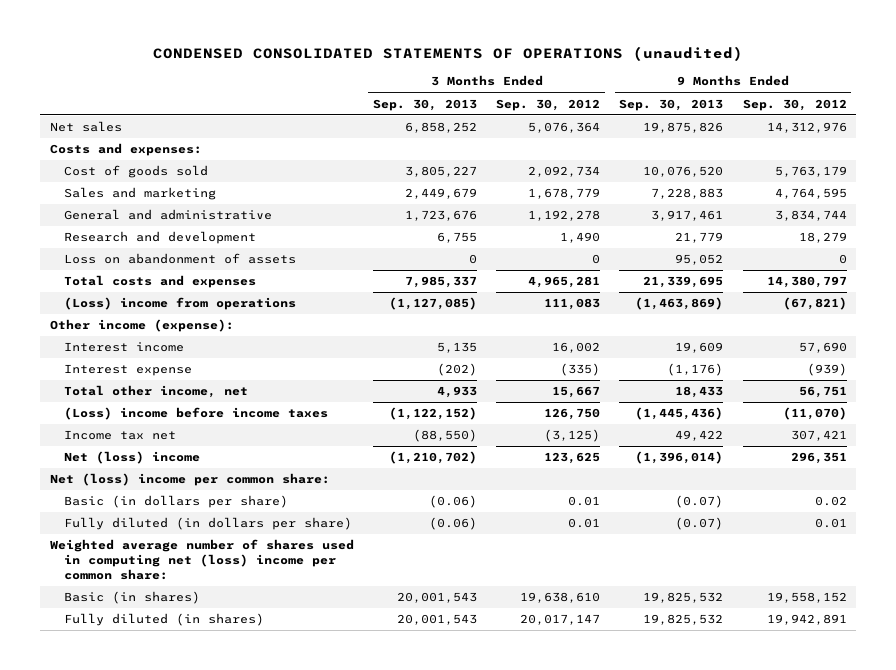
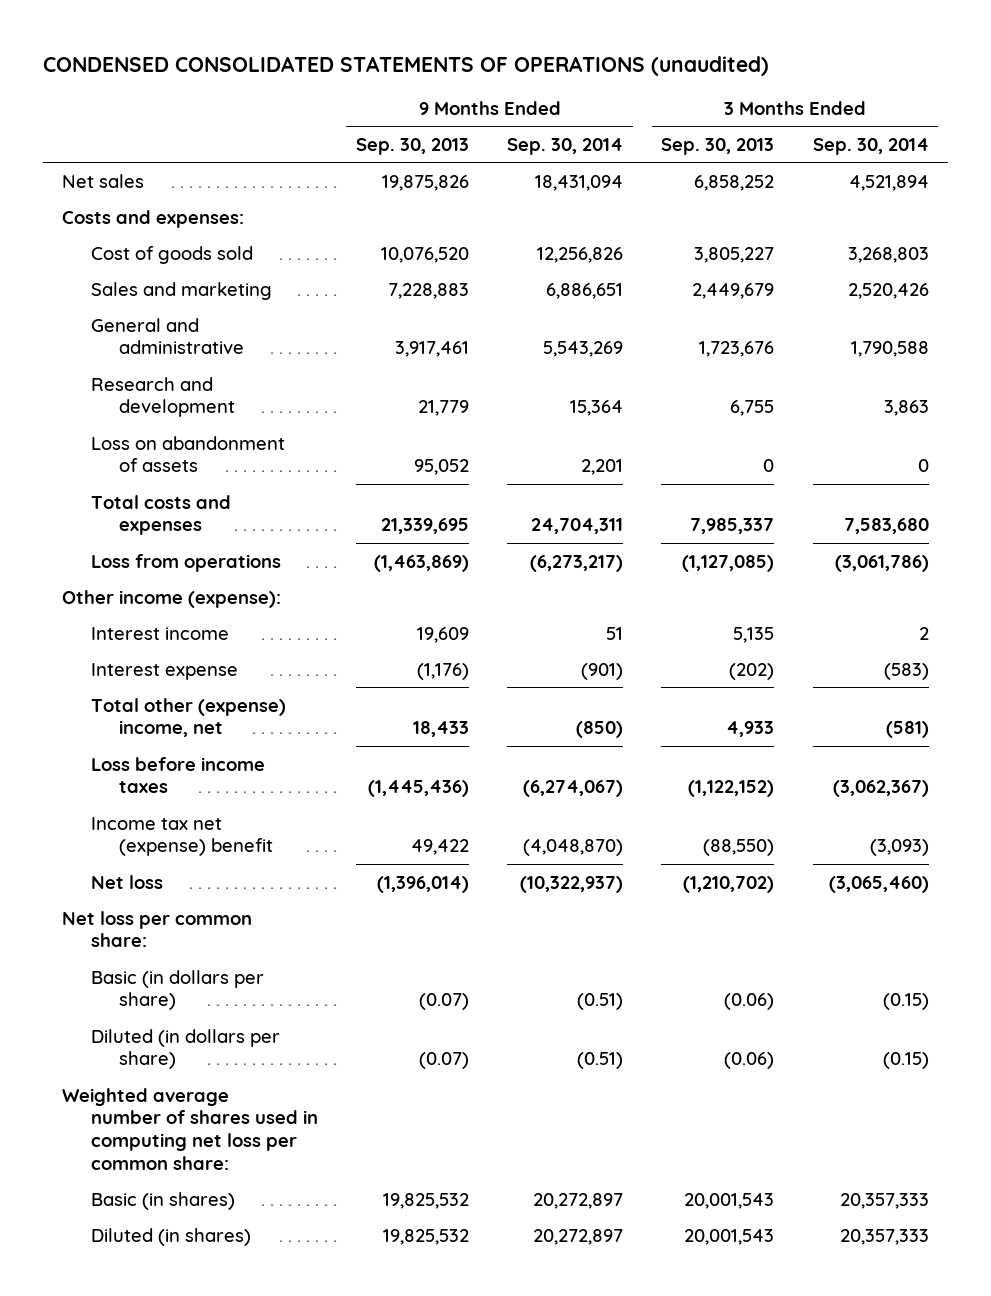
[496,98,601,111] Sep. 30, 2012 -> none
[742,98,847,111] Sep. 30, 2012 -> none
none -> [507,137,624,155] Sep. 30, 2014
none -> [812,137,929,155] Sep. 30, 2014
[64,297,297,311] (Loss) income from operations -> [90,553,281,572] Loss from operations
[64,385,249,399] Total other income, net -> [90,697,286,738] Total other (expense) income, net
[64,407,329,421] (Loss) income before income taxes -> [90,756,265,794] Loss before income taxes
[64,430,177,441] Income tax net -> [90,816,274,857] Income tax net (expense) benefit
[64,451,201,465] Net (loss) income -> [90,874,163,889] Net loss
[49,473,330,487] Net (loss) income per common share: -> [62,910,253,948] Net loss per common share:
[64,517,353,531] Fully diluted (in dollars per share) -> [90,1028,280,1070] Diluted (in dollars per share)
[49,539,354,581] Weighted average number of shares used in computing net (loss) income per common share: -> [62,1087,318,1170] Weighted average number of shares used in computing net loss per common share:
[64,613,265,627] Fully diluted (in shares) -> [90,1227,251,1246] Diluted (in shares)

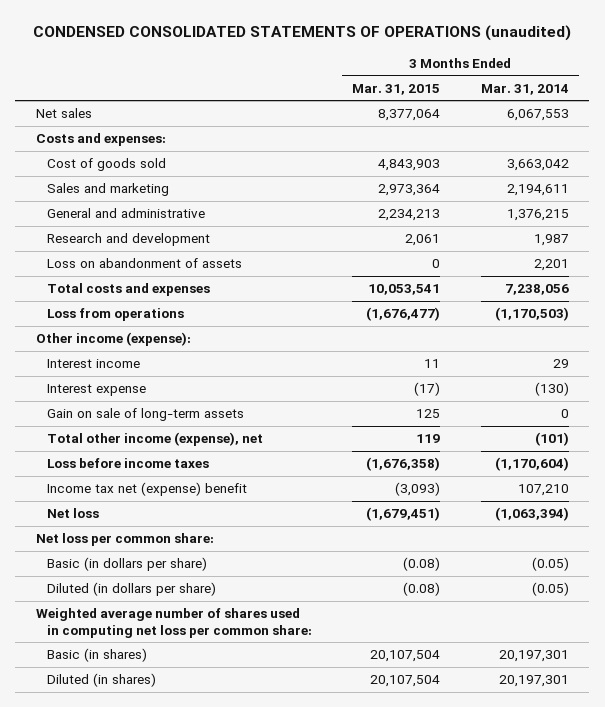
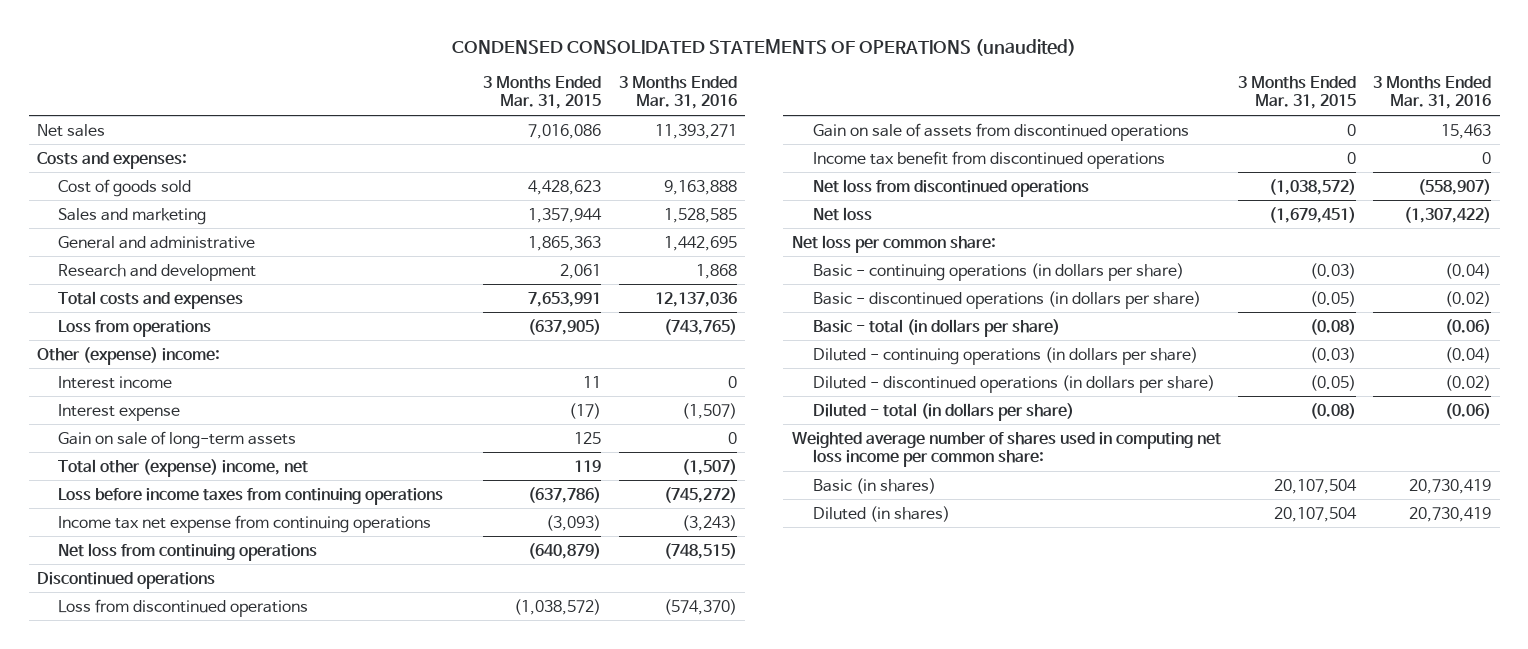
[480,83,569,95] Mar. 31, 2014 -> none
none -> [618,75,737,110] 3 Months Ended Mar. 31, 2016
[378,109,441,122] 8,377,064 -> [528,123,602,139] 7,016,086
[378,159,441,172] 4,843,903 -> [528,179,602,195] 4,428,623
[378,184,441,197] 2,973,364 -> [528,207,603,223] 1,357,944
[378,209,441,222] 2,234,213 -> [528,235,602,251] 1,865,363
[46,258,242,269] Loss on abandonment of assets -> none
[368,284,441,296] 10,053,541 -> [528,291,602,307] 7,653,991
[366,307,441,322] (1,676,477) -> [528,318,602,335] (637,905)
[35,332,191,347] Other income (expense): -> [37,346,221,365] Other (expense) income:
[46,432,263,447] Total other income (expense), net -> [58,458,309,477] Total other (expense) income, net
[46,458,209,469] Loss before income taxes -> [58,487,444,505] Loss before income taxes from continuing operations
[366,457,441,472] (1,676,358) -> [528,486,602,503] (637,786)
[46,482,247,497] Income tax net (expense) benefit -> [58,514,432,533] Income tax net expense from continuing operations
none -> [58,542,318,561] Net loss from continuing operations
none -> [37,571,216,589] Discontinued operations
none -> [58,598,309,617] Loss from discontinued operations
none -> [812,122,1189,141] Gain on sale of assets from discontinued operations
none -> [812,150,1165,169] Income tax benefit from discontinued operations
none -> [812,178,1089,197] Net loss from discontinued operations
none -> [812,262,1184,281] Basic - continuing operations (in dollars per share)
none -> [812,290,1201,309] Basic - discontinued operations (in dollars per share)
[46,557,207,572] Basic (in dollars per share) -> [812,318,1060,337] Basic - total (in dollars per share)
none -> [812,346,1198,365] Diluted - continuing operations (in dollars per share)
none -> [812,374,1215,393] Diluted - discontinued operations (in dollars per share)
[46,582,216,597] Diluted (in dollars per share) -> [812,402,1074,421] Diluted - total (in dollars per share)
[35,608,312,638] Weighted average number of shares used in computing net loss per common share: -> [791,431,1221,468] Weighted average number of shares used in computing net loss income per common share:

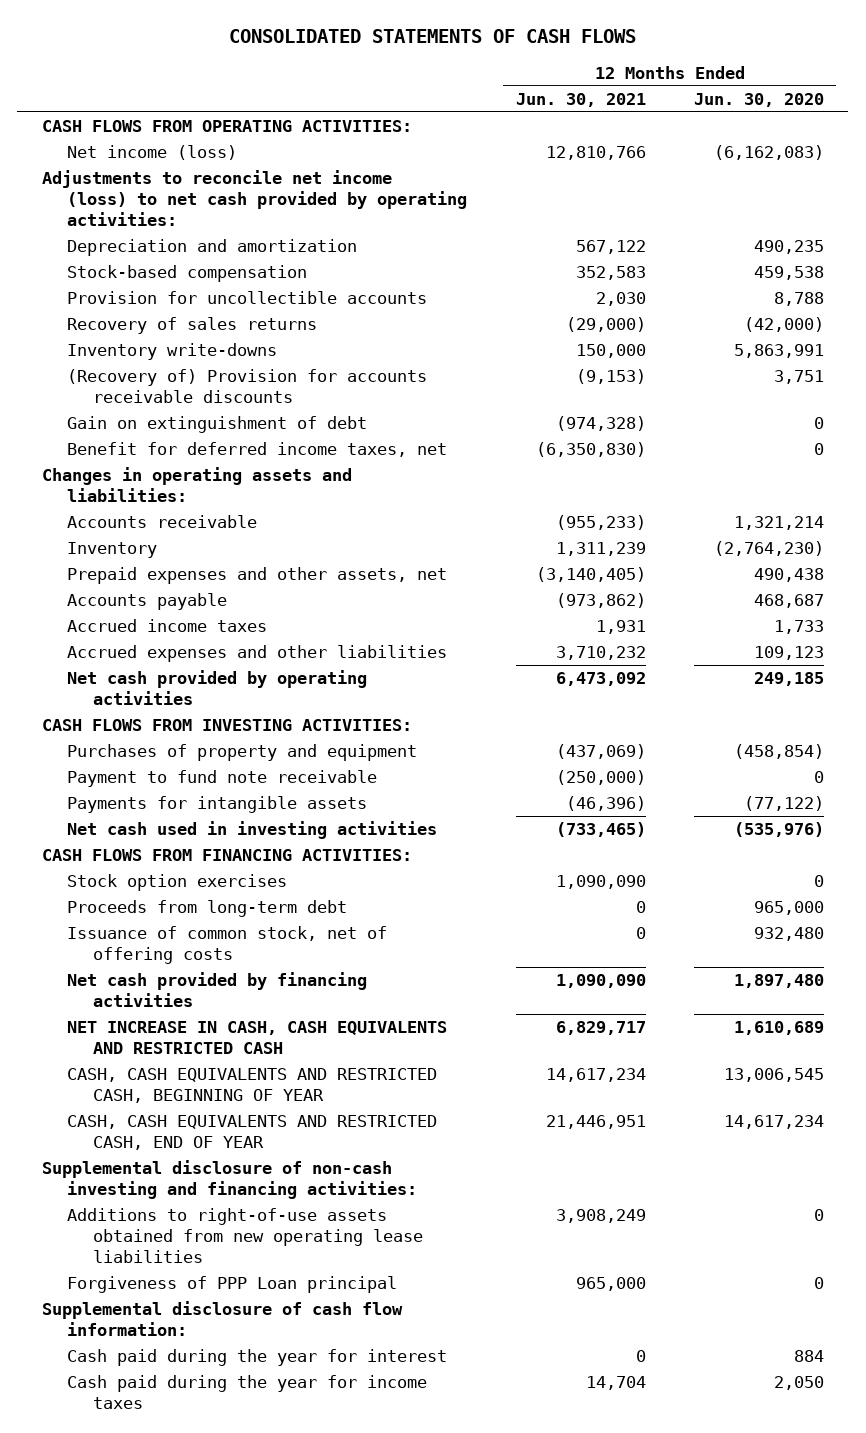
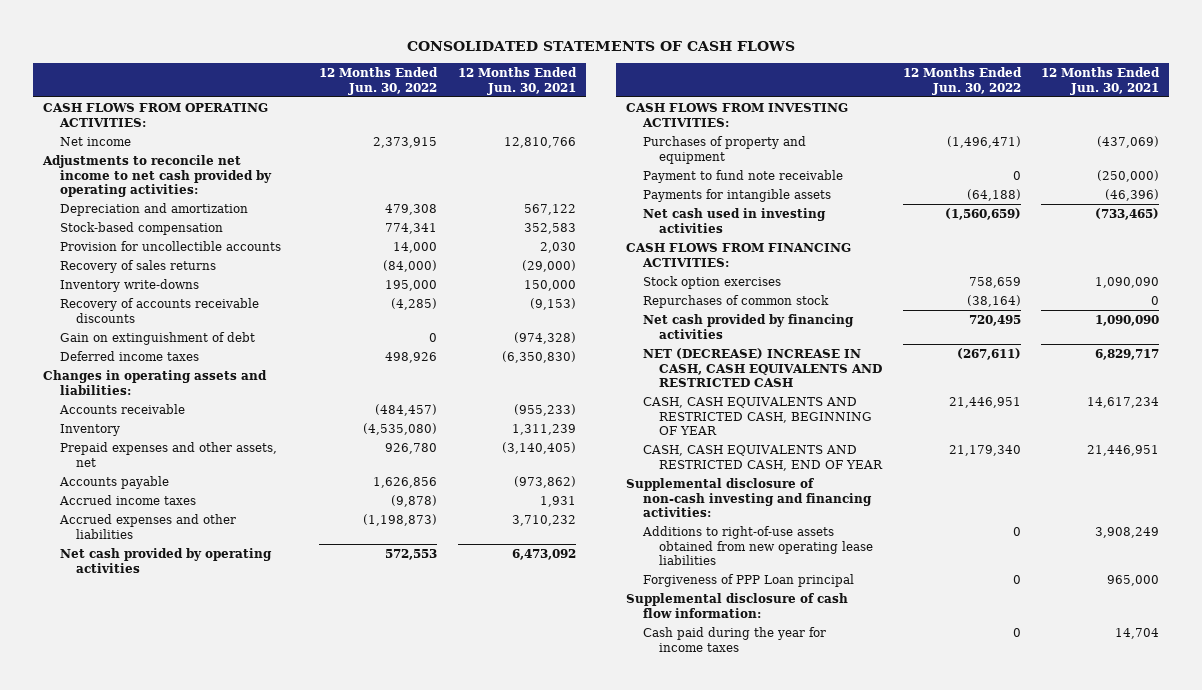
[693,92,824,107] Jun. 30, 2020 -> none
none -> [319,67,439,95] 12 Months Ended Jun. 30, 2022
[67,144,238,160] Net income (loss) -> [59,136,131,146] Net income
[41,169,468,227] Adjustments to reconcile net income (loss) to net cash provided by operating activities: -> [42,154,272,198] Adjustments to reconcile net income to net cash provided by operating activities:
[67,368,428,403] (Recovery of) Provision for accounts receivable discounts -> [59,297,259,323] Recovery of accounts receivable discounts
[67,441,448,457] Benefit for deferred income taxes, net -> [59,350,199,361] Deferred income taxes
[67,899,348,917] Proceeds from long-term debt -> none
[67,925,388,964] Issuance of common stock, net of offering costs -> none
none -> [642,294,829,308] Repurchases of common stock
[67,1020,448,1054] NET INCREASE IN CASH, CASH EQUIVALENTS AND RESTRICTED CASH -> [642,347,883,388] NET (DECREASE) INCREASE IN CASH, CASH EQUIVALENTS AND RESTRICTED CASH
[67,1348,448,1366] Cash paid during the year for interest -> none

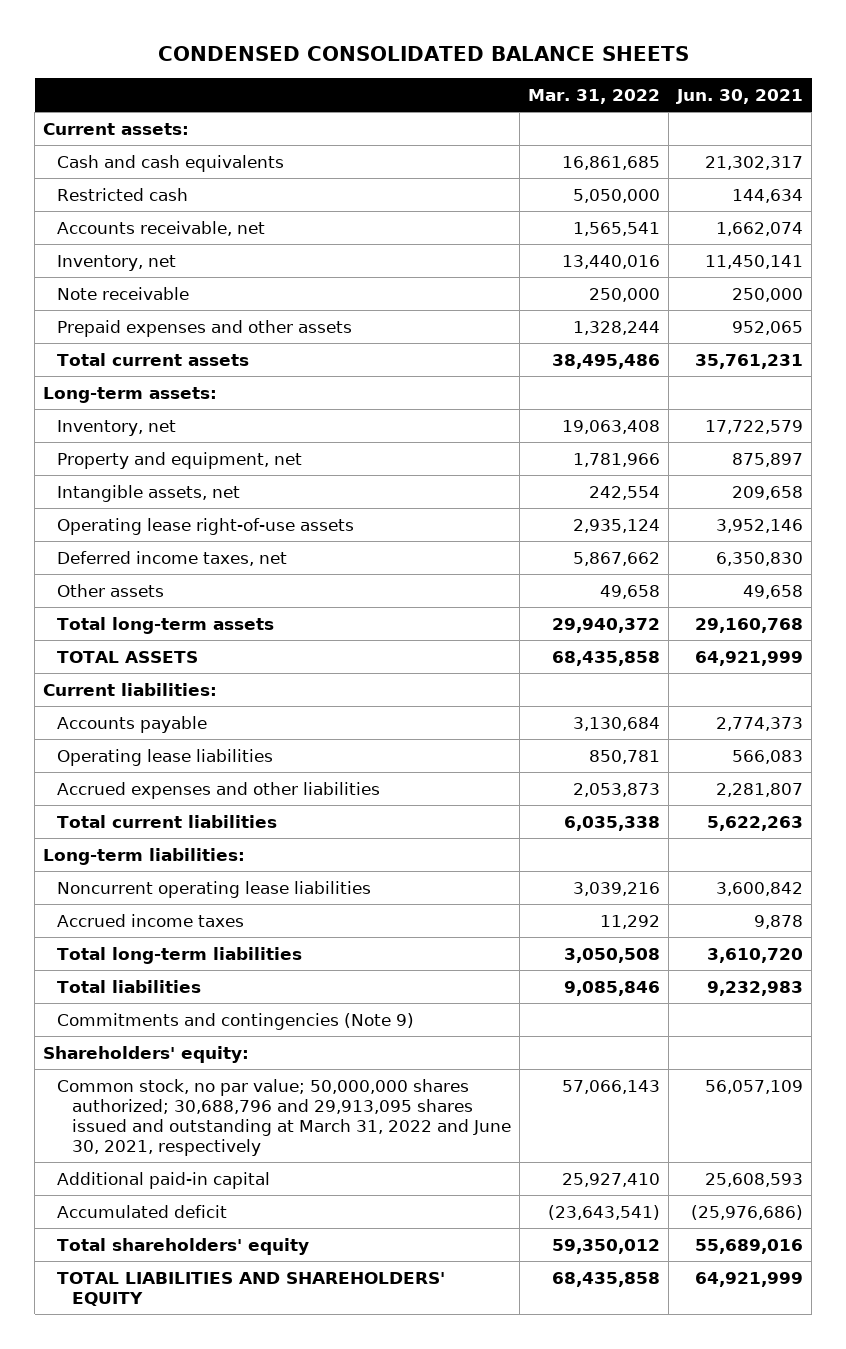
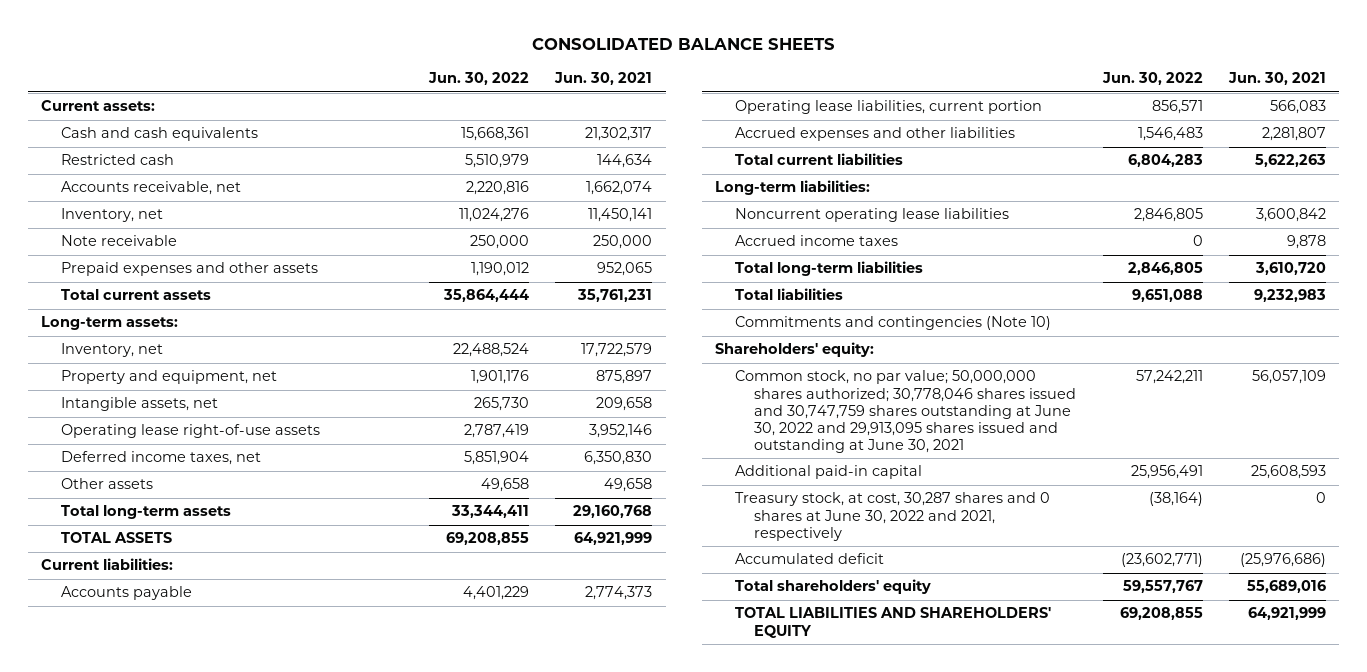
[158,46,690,62] CONDENSED CONSOLIDATED BALANCE SHEETS -> [531,38,835,51] CONSOLIDATED BALANCE SHEETS
[527,88,660,104] Mar. 31, 2022 -> none
none -> [428,72,530,86] Jun. 30, 2022
[57,748,274,766] Operating lease liabilities -> [734,100,1042,115] Operating lease liabilities, current portion
[57,1012,415,1030] Commitments and contingencies (Note 9) -> [734,316,1051,331] Commitments and contingencies (Note 10)
[57,1078,511,1157] Common stock, no par value; 50,000,000 shares authorized; 30,688,796 and 29,913,095 shares issued and outstanding at March 31, 2022 and June 30, 2021, respectively -> [734,370,1077,453] Common stock, no par value; 50,000,000 shares authorized; 30,778,046 shares issued and 30,747,759 shares outstanding at June 30, 2022 and 29,913,095 shares issued and outstanding at June 30, 2021
none -> [734,492,1050,541] Treasury stock, at cost, 30,287 shares and 0 shares at June 30, 2022 and 2021, respectively

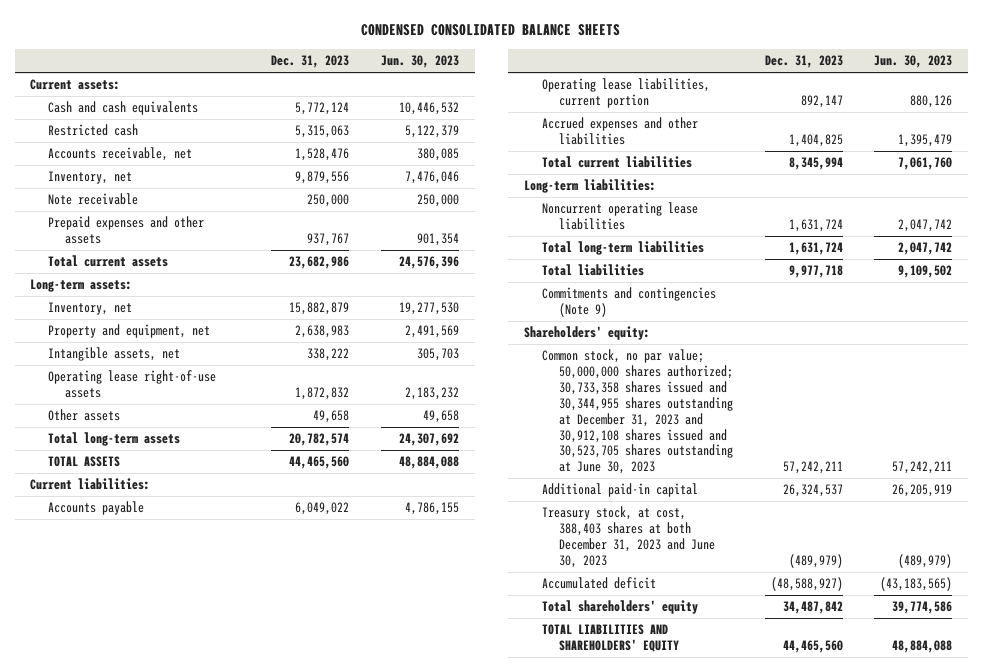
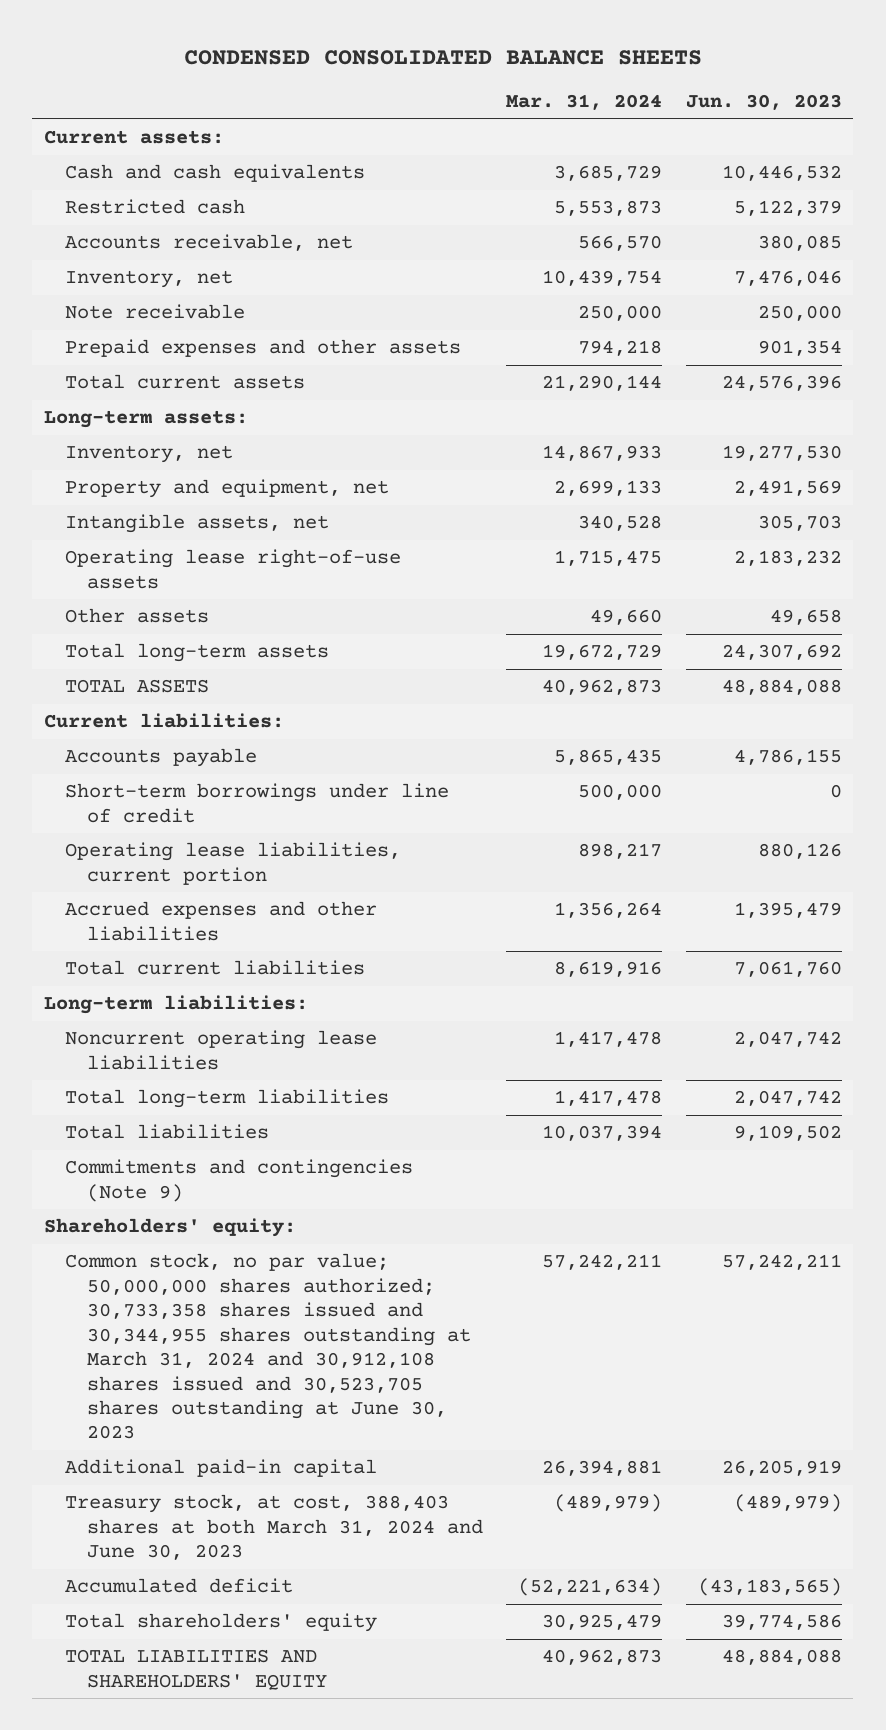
[271,55,350,69] Dec. 31, 2023 -> none
none -> [506,94,663,111] Mar. 31, 2024
none -> [65,783,450,823] Short-term borrowings under line of credit
[541,349,734,475] Common stock, no par value; 50,000,000 shares authorized; 30,733,358 shares issued and 30,344,955 shares outstanding at December 31, 2023 and 30,912,108 shares issued and 30,523,705 shares outstanding at June 30, 2023 -> [65,1253,471,1440] Common stock, no par value; 50,000,000 shares authorized; 30,733,358 shares issued and 30,344,955 shares outstanding at March 31, 2024 and 30,912,108 shares issued and 30,523,705 shares outstanding at June 30, 2023
[541,506,716,568] Treasury stock, at cost, 388,403 shares at both December 31, 2023 and June 30, 2023 -> [65,1494,483,1561] Treasury stock, at cost, 388,403 shares at both March 31, 2024 and June 30, 2023

